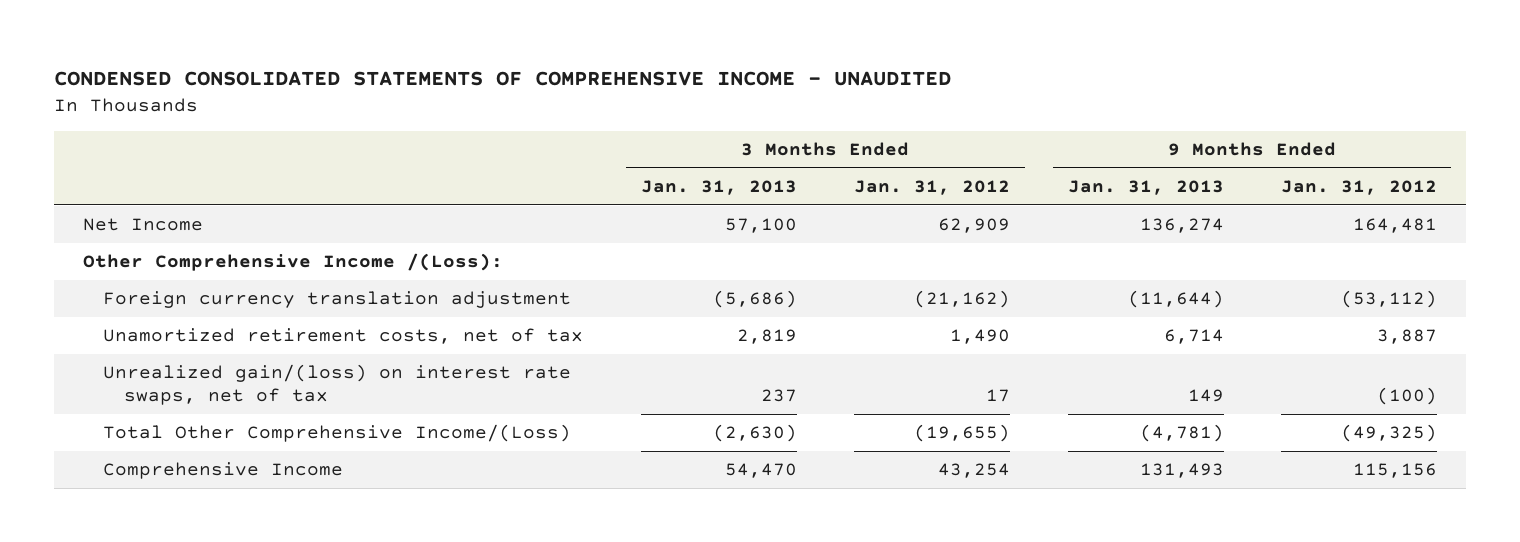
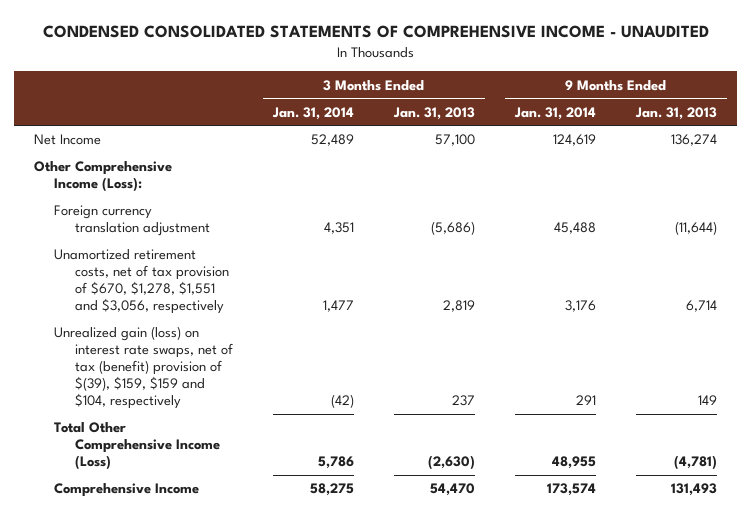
[854,179,1011,195] Jan. 31, 2012 -> none
[1280,179,1437,195] Jan. 31, 2012 -> none
none -> [272,106,355,120] Jan. 31, 2014
none -> [514,106,597,120] Jan. 31, 2014
[82,253,503,272] Other Comprehensive Income /(Loss): -> [33,161,172,193] Other Comprehensive Income (Loss):
[103,328,584,345] Unamortized retirement costs, net of tax -> [54,249,229,315] Unamortized retirement costs, net of tax provision of $670, $1,278, $1,551 and $3,056, respectively
[103,364,572,406] Unrealized gain/(loss) on interest rate swaps, net of tax -> [54,326,233,409] Unrealized gain (loss) on interest rate swaps, net of tax (benefit) provision of $(39), $159, $159 and $104, respectively
[103,424,572,443] Total Other Comprehensive Income/(Loss) -> [54,422,220,471] Total Other Comprehensive Income (Loss)

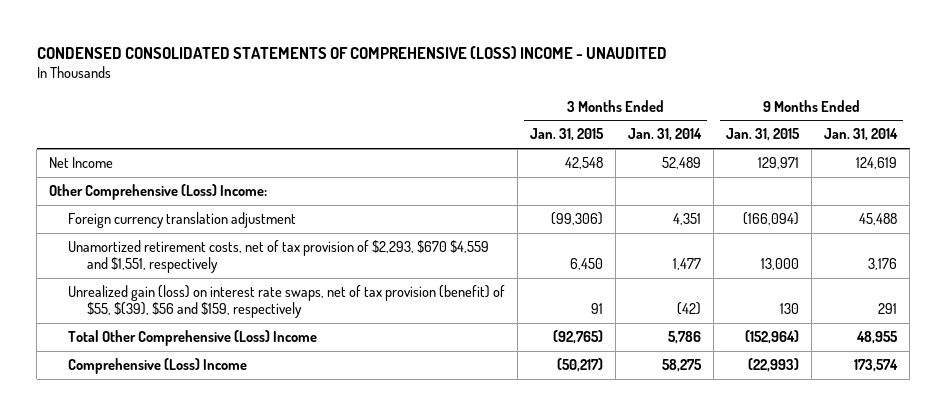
[42,24,709,38] CONDENSED CONSOLIDATED STATEMENTS OF COMPREHENSIVE INCOME - UNAUDITED -> [36,45,667,59] CONDENSED CONSOLIDATED STATEMENTS OF COMPREHENSIVE (LOSS) INCOME - UNAUDITED
[393,106,476,120] Jan. 31, 2013 -> none
[635,106,718,120] Jan. 31, 2013 -> none
none -> [529,128,604,142] Jan. 31, 2015
none -> [726,128,801,142] Jan. 31, 2015
[33,161,172,193] Other Comprehensive Income (Loss): -> [49,184,268,201] Other Comprehensive (Loss) Income:
[54,249,229,315] Unamortized retirement costs, net of tax provision of $670, $1,278, $1,551 and $3,056, respectively -> [67,240,489,274] Unamortized retirement costs, net of tax provision of $2,293, $670 $4,559 and $1,551, respectively
[54,326,233,409] Unrealized gain (loss) on interest rate swaps, net of tax (benefit) provision of $(39), $159, $159 and $104, respectively -> [67,285,505,319] Unrealized gain (loss) on interest rate swaps, net of tax provision (benefit) of $55, $(39), $56 and $159, respectively
[54,422,220,471] Total Other Comprehensive Income (Loss) -> [67,330,317,347] Total Other Comprehensive (Loss) Income
[54,483,200,498] Comprehensive Income -> [67,358,247,375] Comprehensive (Loss) Income

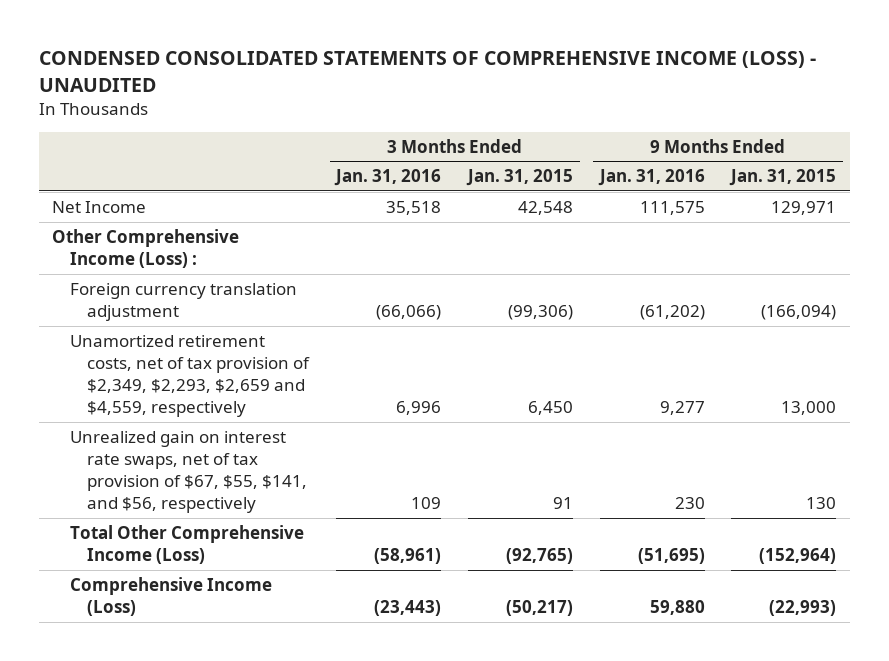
[36,45,667,59] CONDENSED CONSOLIDATED STATEMENTS OF COMPREHENSIVE (LOSS) INCOME - UNAUDITED -> [38,51,816,92] CONDENSED CONSOLIDATED STATEMENTS OF COMPREHENSIVE INCOME (LOSS) - UNAUDITED
[628,128,703,142] Jan. 31, 2014 -> none
[824,128,899,142] Jan. 31, 2014 -> none
none -> [334,169,442,187] Jan. 31, 2016
none -> [597,169,705,187] Jan. 31, 2016
[49,184,268,201] Other Comprehensive (Loss) Income: -> [52,228,240,268] Other Comprehensive Income (Loss) :
[67,240,489,274] Unamortized retirement costs, net of tax provision of $2,293, $670 $4,559 and $1,551, respectively -> [69,334,311,417] Unamortized retirement costs, net of tax provision of $2,349, $2,293, $2,659 and $4,559, respectively
[67,285,505,319] Unrealized gain (loss) on interest rate swaps, net of tax provision (benefit) of $55, $(39), $56 and $159, respectively -> [69,430,308,513] Unrealized gain on interest rate swaps, net of tax provision of $67, $55, $141, and $56, respectively
[67,330,317,347] Total Other Comprehensive (Loss) Income -> [69,524,304,564] Total Other Comprehensive Income (Loss)
[67,358,247,375] Comprehensive (Loss) Income -> [69,576,272,616] Comprehensive Income (Loss)

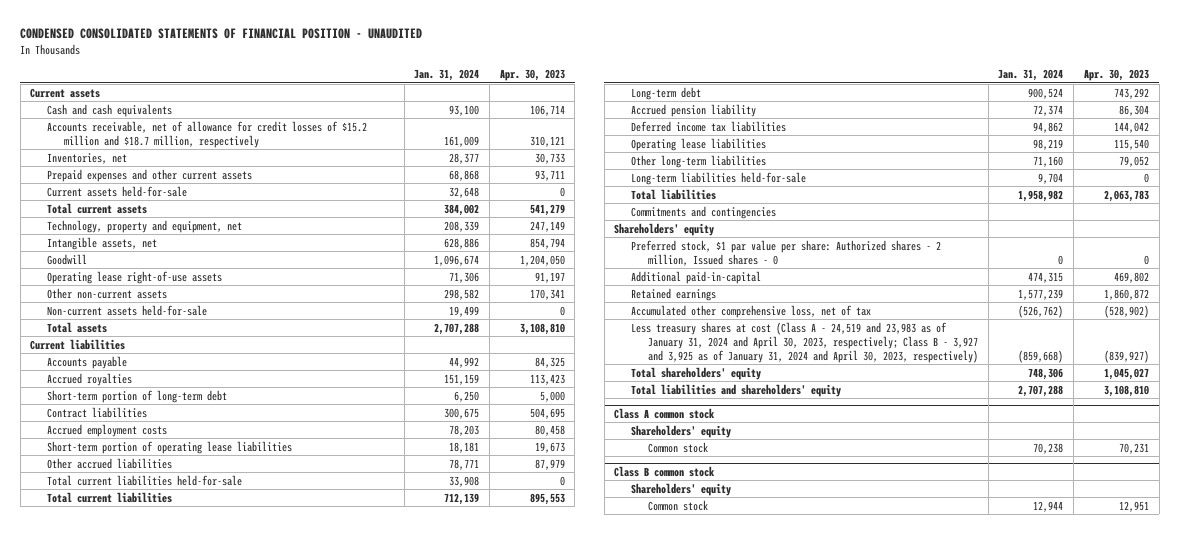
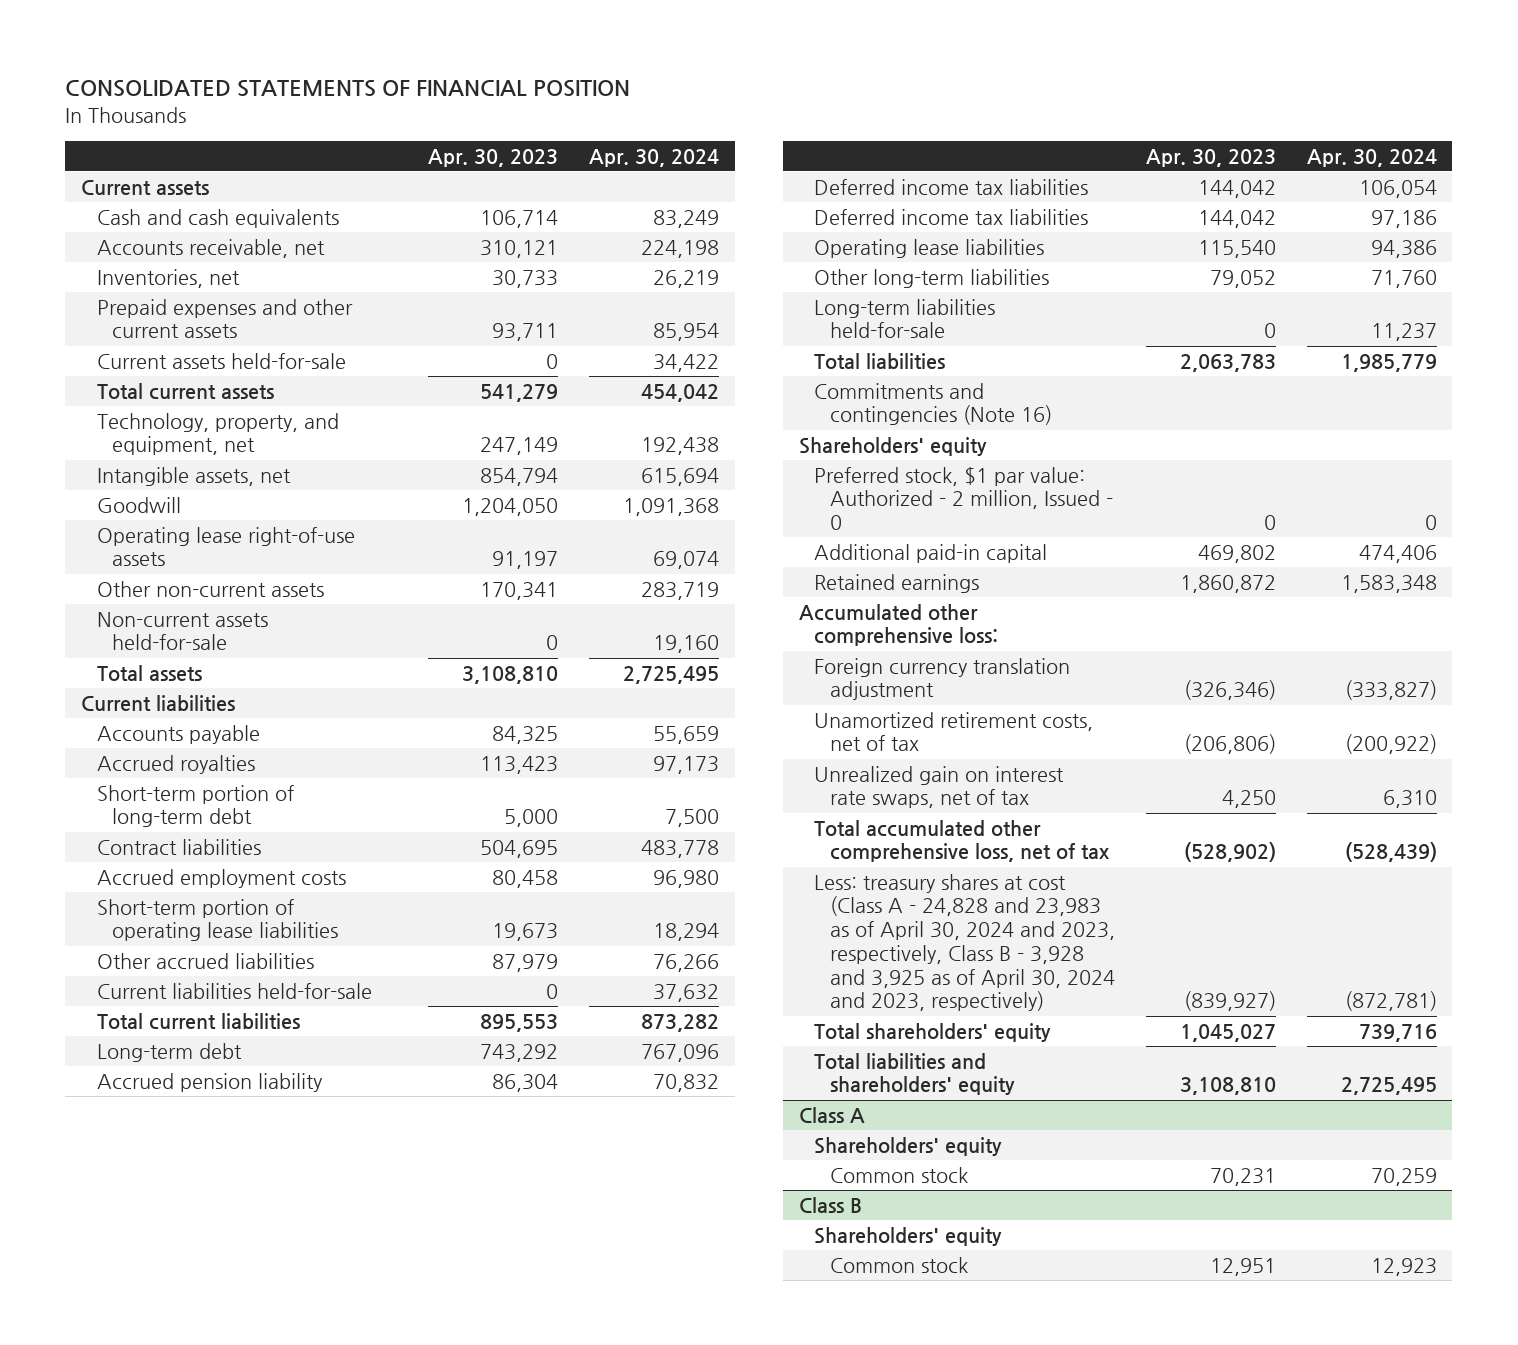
[20,28,423,40] CONDENSED CONSOLIDATED STATEMENTS OF FINANCIAL POSITION - UNAUDITED -> [65,80,631,98] CONSOLIDATED STATEMENTS OF FINANCIAL POSITION
[414,69,480,82] Jan. 31, 2024 -> none
none -> [589,148,720,167] Apr. 30, 2024
[47,120,368,148] Accounts receivable, net of allowance for credit losses of $15.2 million and $18.7 million, respectively -> [96,238,325,258] Accounts receivable, net
[47,219,243,233] Technology, property and equipment, net -> [96,412,339,456] Technology, property, and equipment, net
[47,474,243,486] Total current liabilities held-for-sale -> [96,982,372,999] Current liabilities held-for-sale
none -> [814,208,1089,225] Deferred income tax liabilities
[631,205,777,219] Commitments and contingencies -> [814,382,1052,426] Commitments and contingencies (Note 16)
[631,239,942,266] Preferred stock, $1 par value per share: Authorized shares - 2 million, Issued shares - 0 -> [814,466,1113,531] Preferred stock, $1 par value: Authorized - 2 million, Issued - 0
[631,270,762,284] Additional paid-in-capital -> [814,543,1048,563] Additional paid-in capital
none -> [798,603,999,647] Accumulated other comprehensive loss:
none -> [814,657,1071,701] Foreign currency translation adjustment
none -> [814,711,1094,752] Unamortized retirement costs, net of tax
none -> [814,765,1065,809] Unrealized gain on interest rate swaps, net of tax
[631,304,872,318] Accumulated other comprehensive loss, net of tax -> [814,819,1110,863] Total accumulated other comprehensive loss, net of tax
[631,321,979,363] Less treasury shares at cost (Class A - 24,519 and 23,983 as of January 31, 2024 and April 30, 2023, respectively; Class B - 3,927 and 3,925 as of January 31, 2024 and April 30, 2023, respectively) -> [814,873,1115,1012] Less: treasury shares at cost (Class A - 24,828 and 23,983 as of April 30, 2024 and 2023, respectively, Class B - 3,928 and 3,925 as of April 30, 2024 and 2023, respectively)
[614,407,716,419] Class A common stock -> [798,1106,865,1123] Class A
[614,465,716,477] Class B common stock -> [798,1196,862,1213] Class B

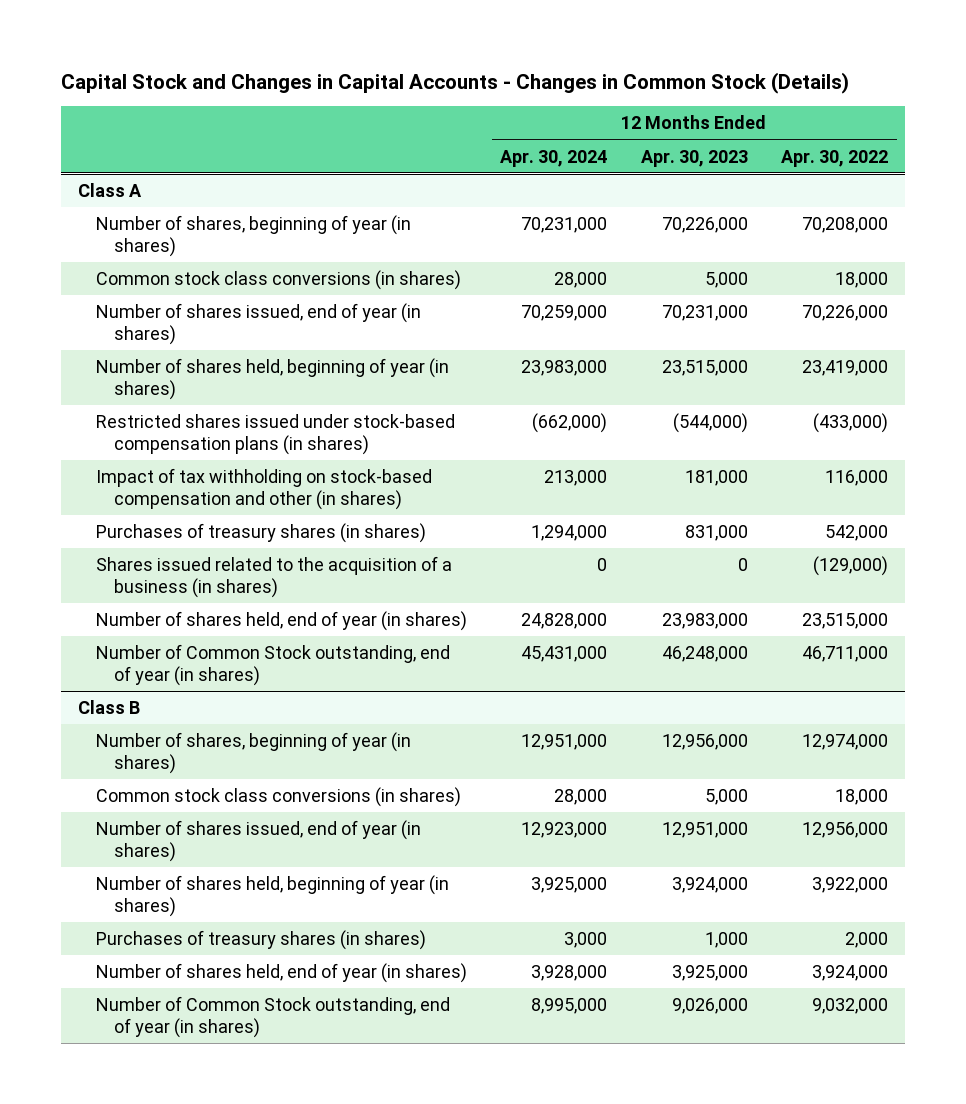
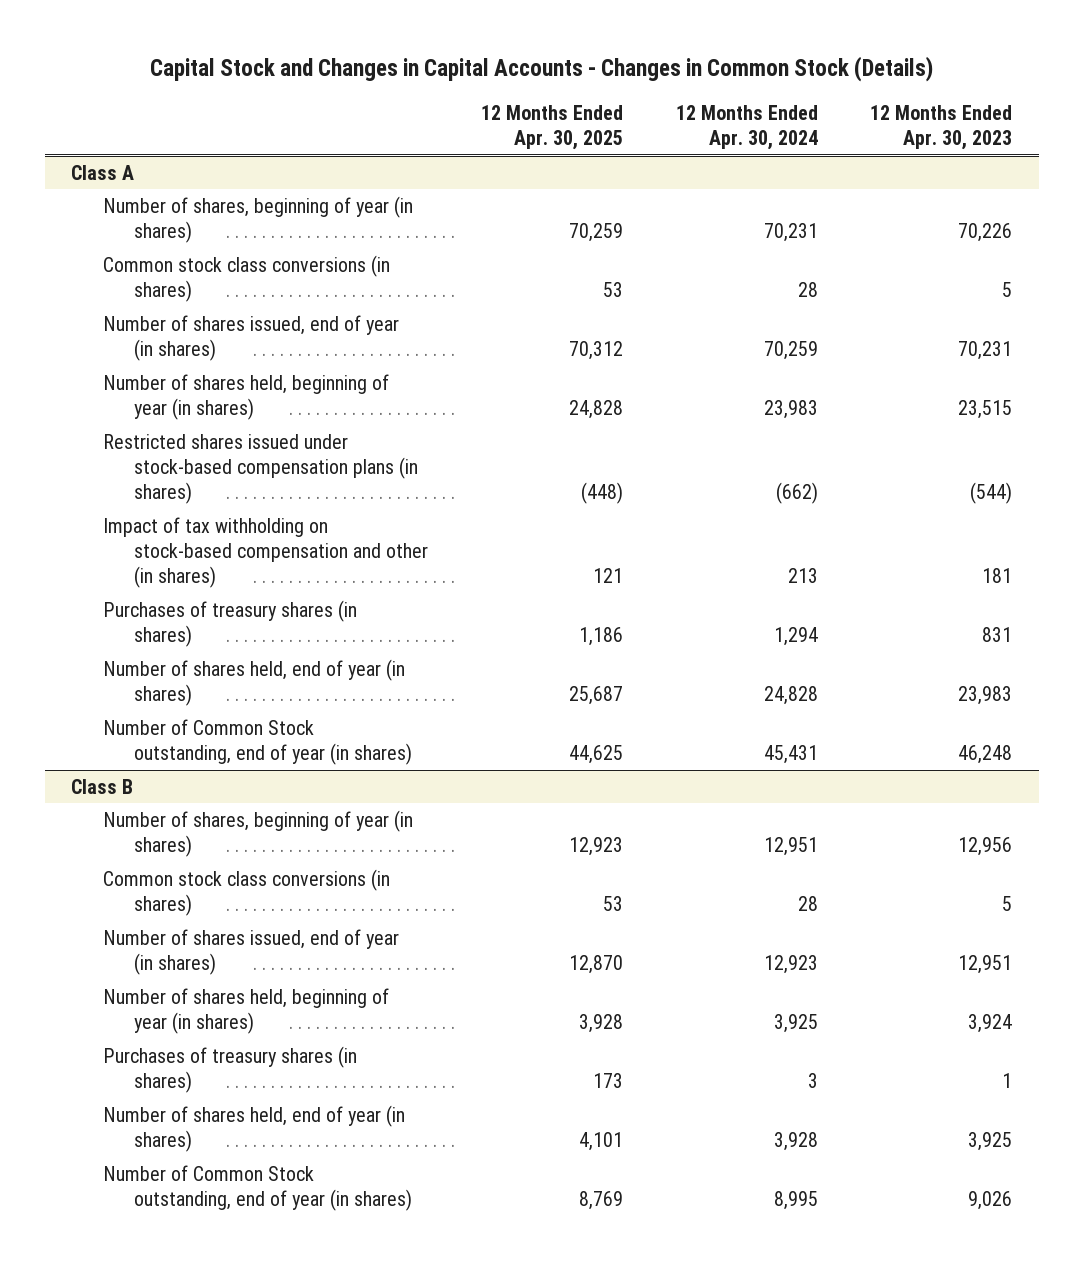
[781,149,889,167] Apr. 30, 2022 -> none
none -> [481,104,624,151] 12 Months Ended Apr. 30, 2025
[95,555,452,599] Shares issued related to the acquisition of a business (in shares) -> none
[521,216,608,233] 70,231,000 -> [763,223,818,243] 70,231
[661,216,748,233] 70,226,000 -> [958,223,1013,243] 70,226
[554,271,608,288] 28,000 -> [797,282,818,298] 28
[704,271,748,288] 5,000 -> [1002,282,1013,298] 5
[521,304,608,321] 70,259,000 -> [763,341,818,361] 70,259
[661,304,748,321] 70,231,000 -> [958,341,1013,361] 70,231
[521,359,608,376] 23,983,000 -> [763,400,818,420] 23,983
[661,359,748,376] 23,515,000 -> [958,400,1013,420] 23,515
[532,412,608,433] (662,000) -> [775,482,818,505] (662)
[672,412,748,433] (544,000) -> [970,482,1013,505] (544)
[544,469,608,486] 213,000 -> [787,568,818,584] 213
[684,469,748,486] 181,000 -> [982,568,1013,584] 181
[531,524,608,541] 1,294,000 -> [773,627,818,647] 1,294
[684,524,748,541] 831,000 -> [982,627,1013,643] 831
[521,612,608,629] 24,828,000 -> [763,686,818,706] 24,828
[661,612,748,629] 23,983,000 -> [958,686,1013,706] 23,983
[521,645,608,662] 45,431,000 -> [763,745,818,765] 45,431
[661,645,748,662] 46,248,000 -> [958,745,1013,765] 46,248
[521,733,608,750] 12,951,000 -> [763,837,818,857] 12,951
[661,733,748,750] 12,956,000 -> [958,837,1013,857] 12,956
[554,788,608,805] 28,000 -> [797,896,818,912] 28
[704,788,748,805] 5,000 -> [1002,896,1013,912] 5
[521,821,608,838] 12,923,000 -> [763,955,818,975] 12,923
[661,821,748,838] 12,951,000 -> [958,955,1013,975] 12,951
[531,876,608,893] 3,925,000 -> [773,1014,818,1034] 3,925
[671,876,748,893] 3,924,000 -> [968,1014,1013,1034] 3,924
[564,931,608,948] 3,000 -> [807,1073,818,1089] 3
[704,931,748,948] 1,000 -> [1002,1073,1013,1089] 1
[531,964,608,981] 3,928,000 -> [773,1132,818,1152] 3,928
[671,964,748,981] 3,925,000 -> [968,1132,1013,1152] 3,925
[531,997,608,1014] 8,995,000 -> [773,1191,818,1211] 8,995
[671,997,748,1014] 9,026,000 -> [968,1191,1013,1211] 9,026

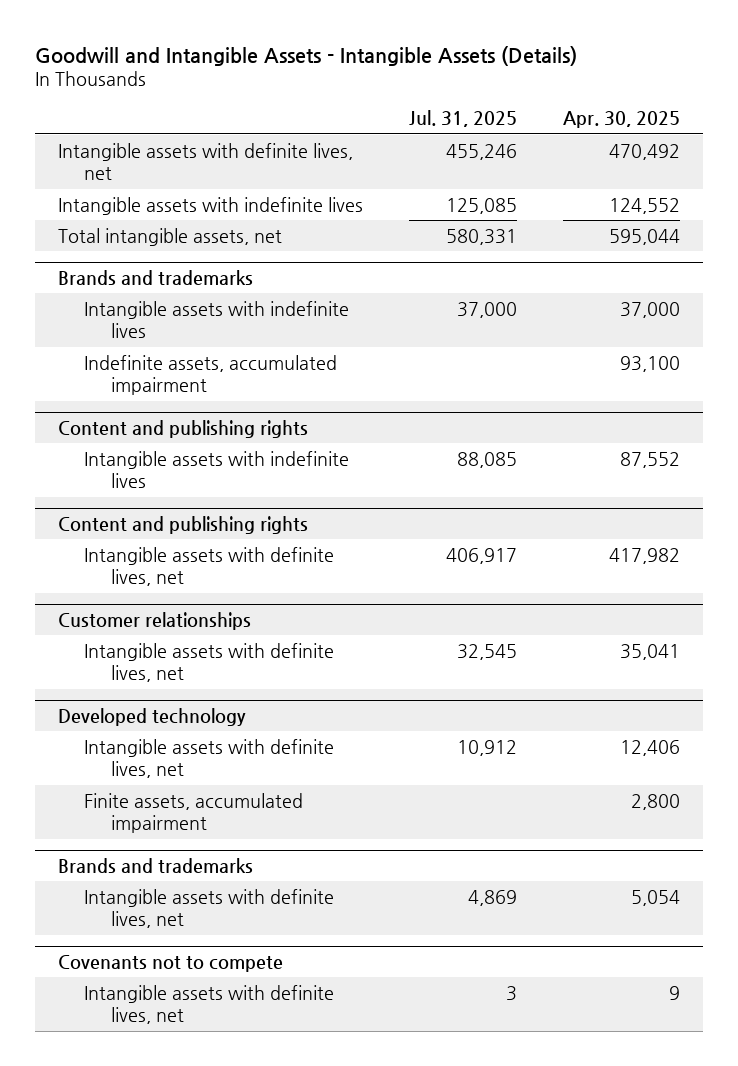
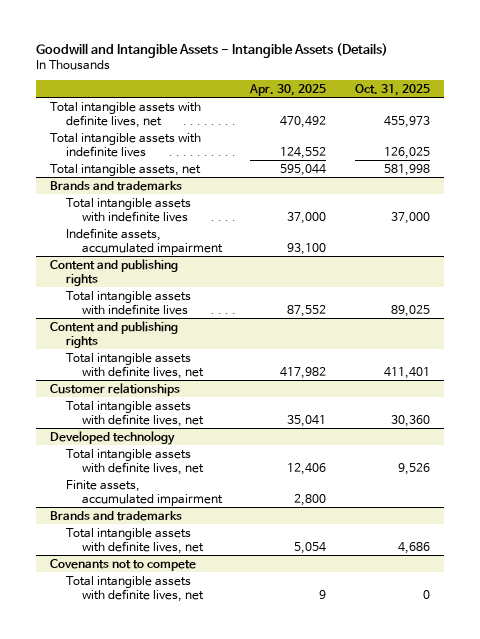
[408,110,517,128] Jul. 31, 2025 -> none
none -> [354,84,430,97] Oct. 31, 2025
[57,142,353,180] Intangible assets with definite lives, net -> [50,101,202,128] Total intangible assets with definite lives, net
[57,196,363,215] Intangible assets with indefinite lives -> [50,132,202,157] Total intangible assets with indefinite lives
[84,300,350,338] Intangible assets with indefinite lives -> [66,197,192,222] Total intangible assets with indefinite lives
[84,450,350,488] Intangible assets with indefinite lives -> [66,290,192,315] Total intangible assets with indefinite lives
[84,546,335,586] Intangible assets with definite lives, net -> [66,352,204,379] Total intangible assets with definite lives, net
[84,642,335,682] Intangible assets with definite lives, net -> [66,400,204,427] Total intangible assets with definite lives, net
[84,738,335,778] Intangible assets with definite lives, net -> [66,448,204,475] Total intangible assets with definite lives, net
[84,888,335,928] Intangible assets with definite lives, net -> [66,527,204,554] Total intangible assets with definite lives, net
[84,984,335,1024] Intangible assets with definite lives, net -> [66,575,204,602] Total intangible assets with definite lives, net

